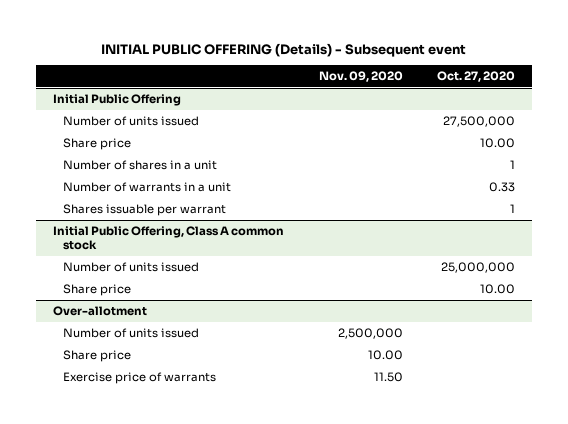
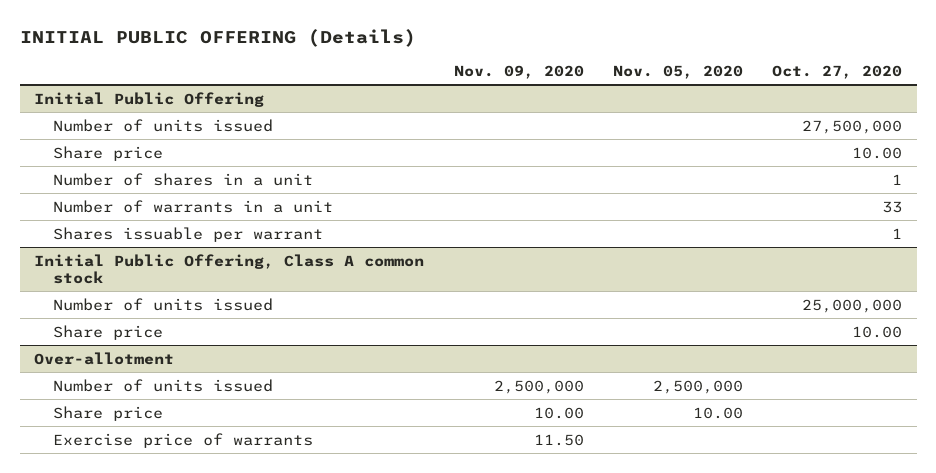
[101,42,467,57] INITIAL PUBLIC OFFERING (Details) - Subsequent event -> [19,28,416,47] INITIAL PUBLIC OFFERING (Details)
none -> [612,64,743,79] Nov. 05, 2020
[488,181,515,192] 0.33 -> [882,200,903,213] 33

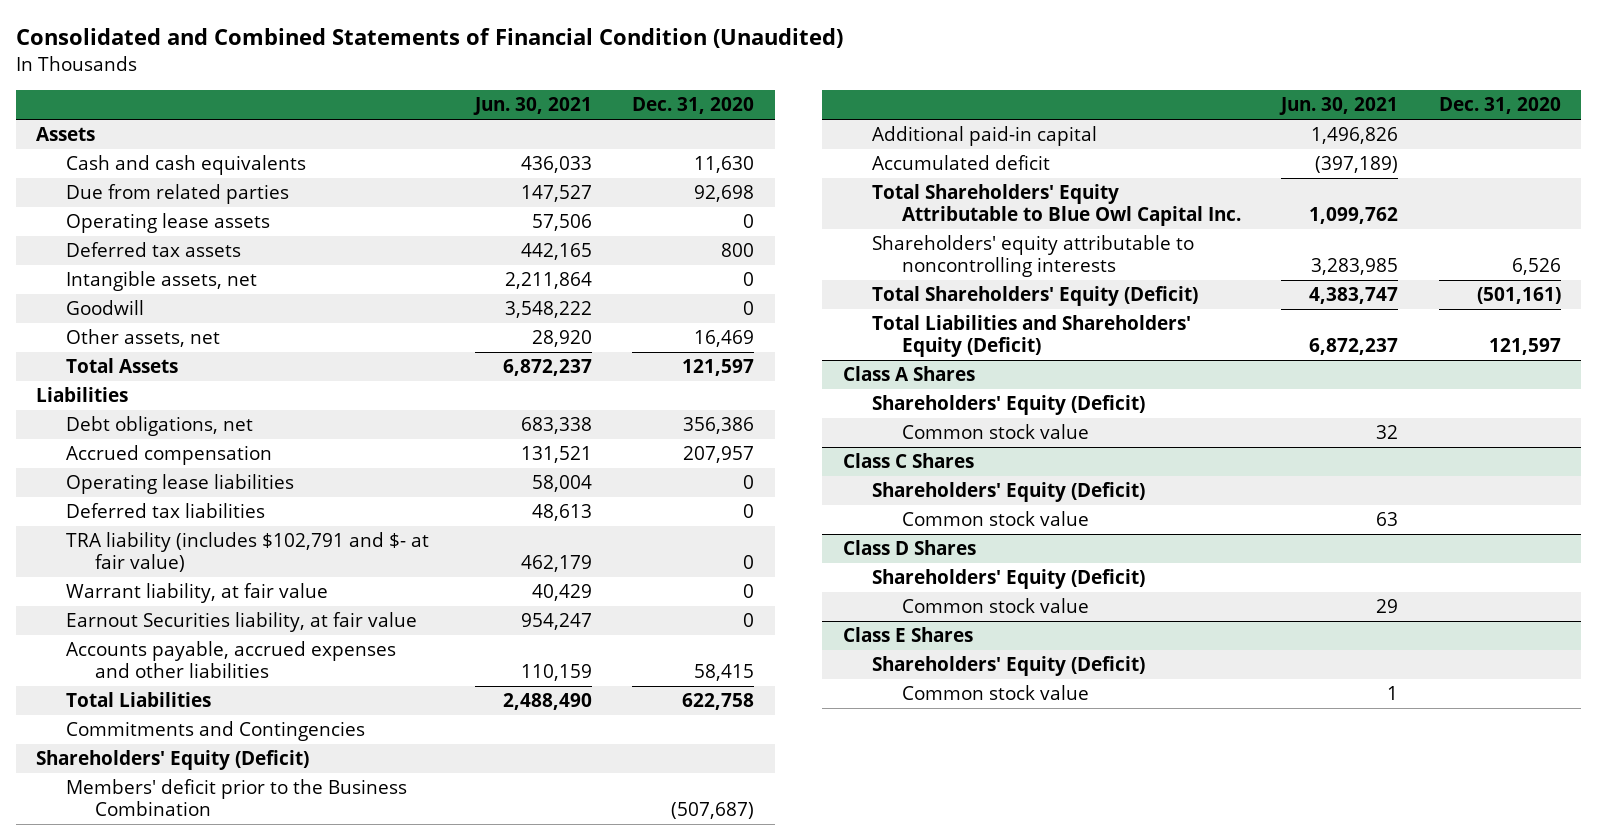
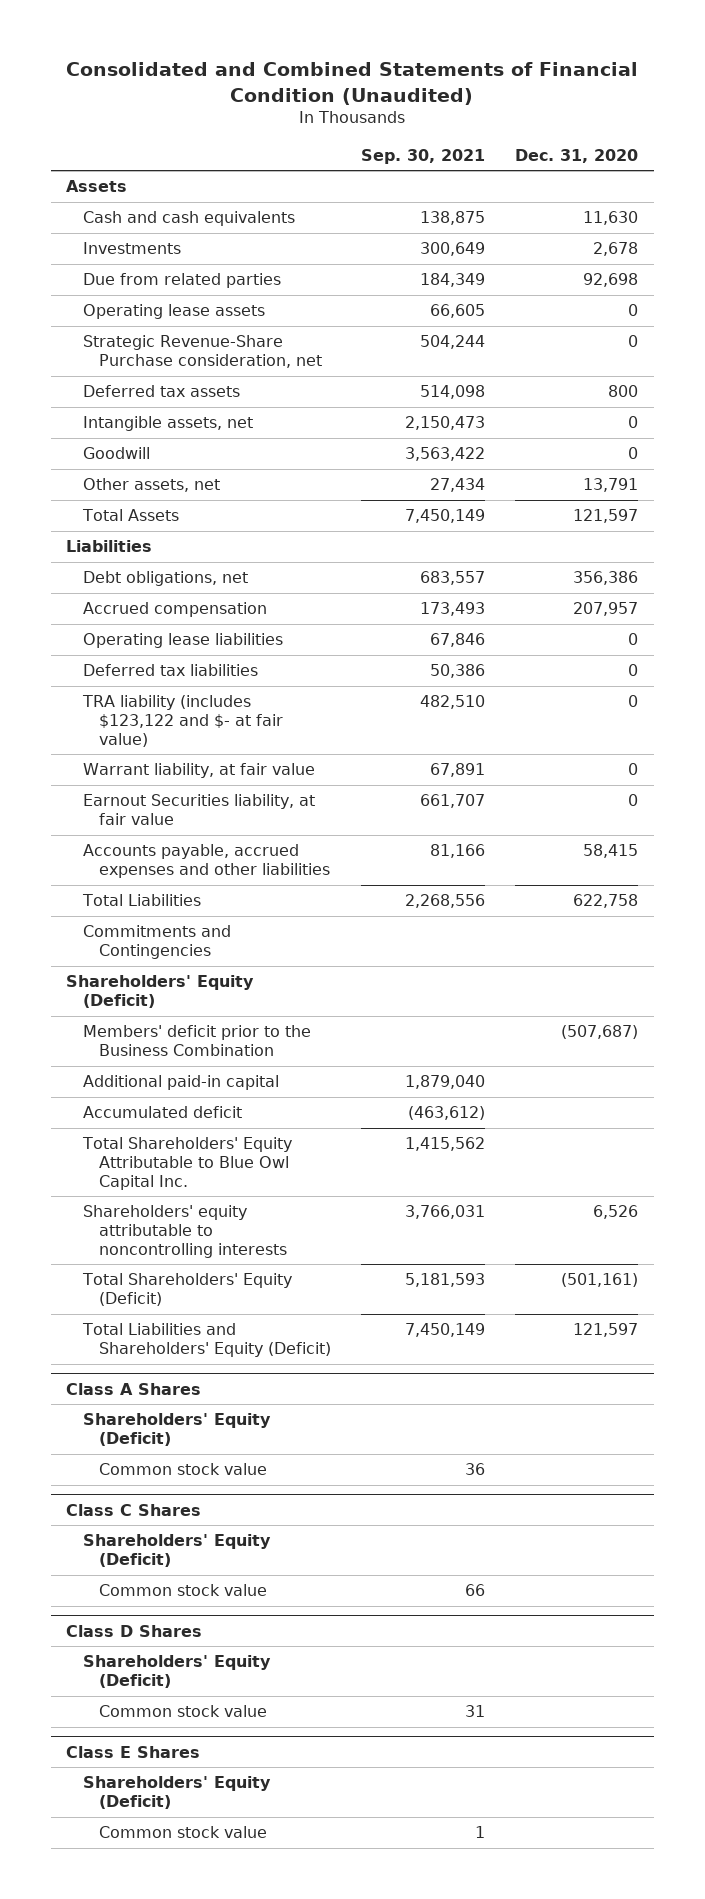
[472,97,592,116] Jun. 30, 2021 -> none
none -> [361,148,486,164] Sep. 30, 2021
none -> [82,242,181,255] Investments
none -> [82,335,323,369] Strategic Revenue-Share Purchase consideration, net
[694,330,755,348] 16,469 -> [583,478,639,493] 13,791
[65,532,429,573] TRA liability (includes $102,791 and $- at fair value) -> [81,695,284,747] TRA liability (includes $123,122 and $- at fair value)

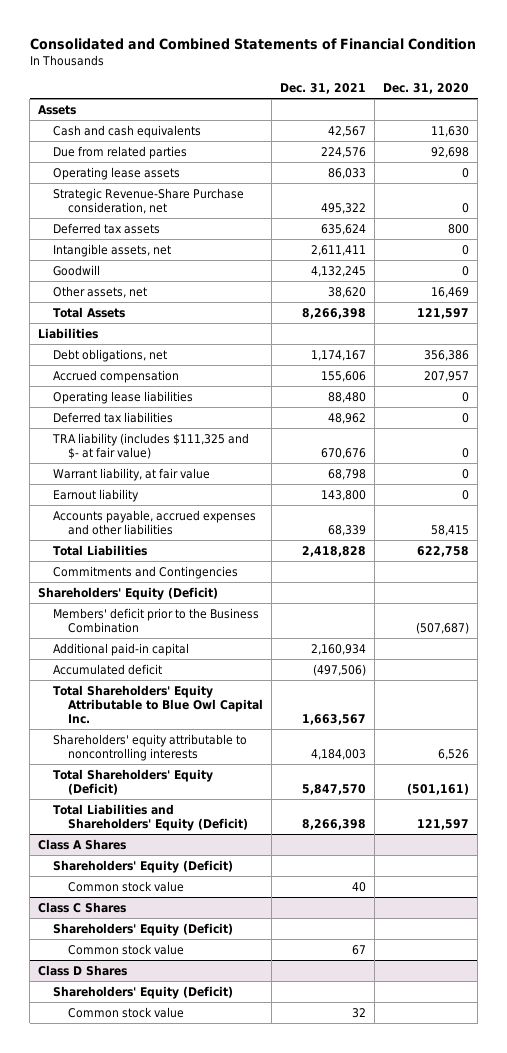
[66,62,639,105] Consolidated and Combined Statements of Financial Condition (Unaudited) -> [29,37,476,50] Consolidated and Combined Statements of Financial Condition
[361,148,486,164] Sep. 30, 2021 -> none
none -> [280,83,367,95] Dec. 31, 2021
[82,242,181,255] Investments -> none
[583,478,639,493] 13,791 -> [431,286,470,298] 16,469
[81,695,284,747] TRA liability (includes $123,122 and $- at fair value) -> [52,432,250,460] TRA liability (includes $111,325 and $- at fair value)
[82,794,315,826] Earnout Securities liability, at fair value -> [53,488,140,502] Earnout liability
[66,1745,201,1758] Class E Shares -> none
[82,1776,271,1810] Shareholders' Equity (Deficit) -> none
[99,1826,268,1839] Common stock value -> none

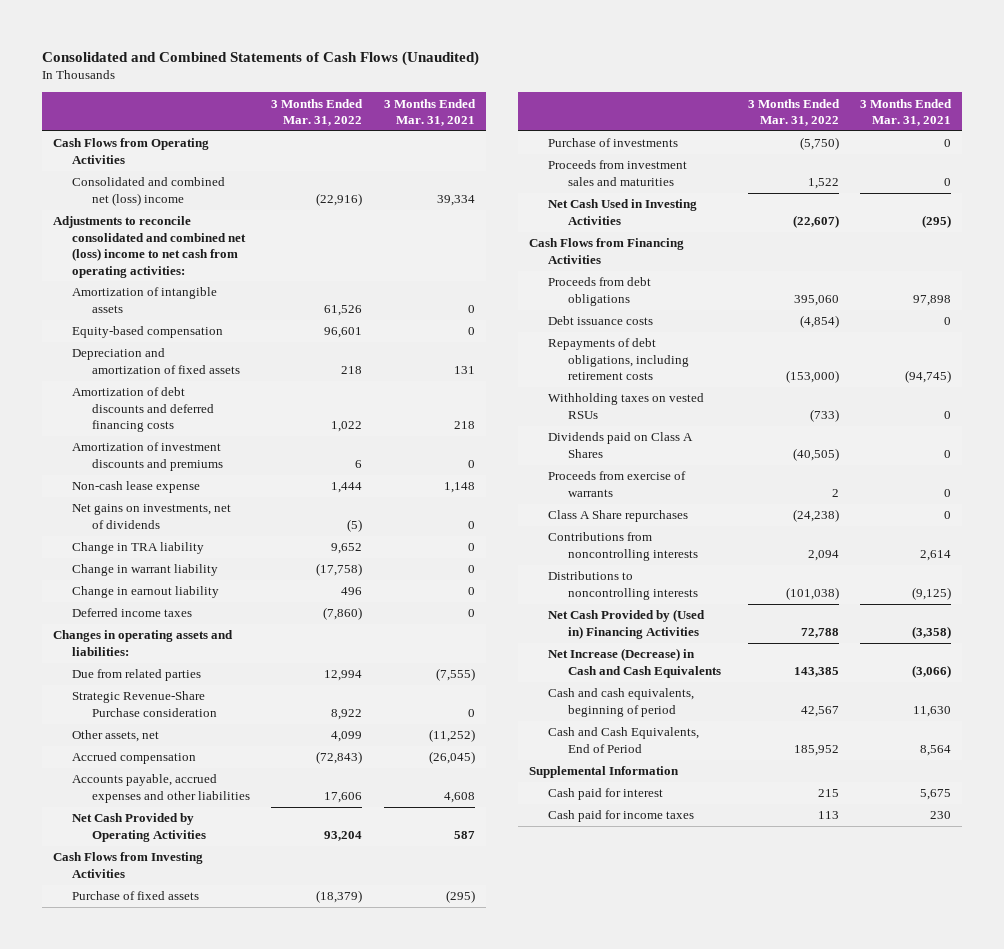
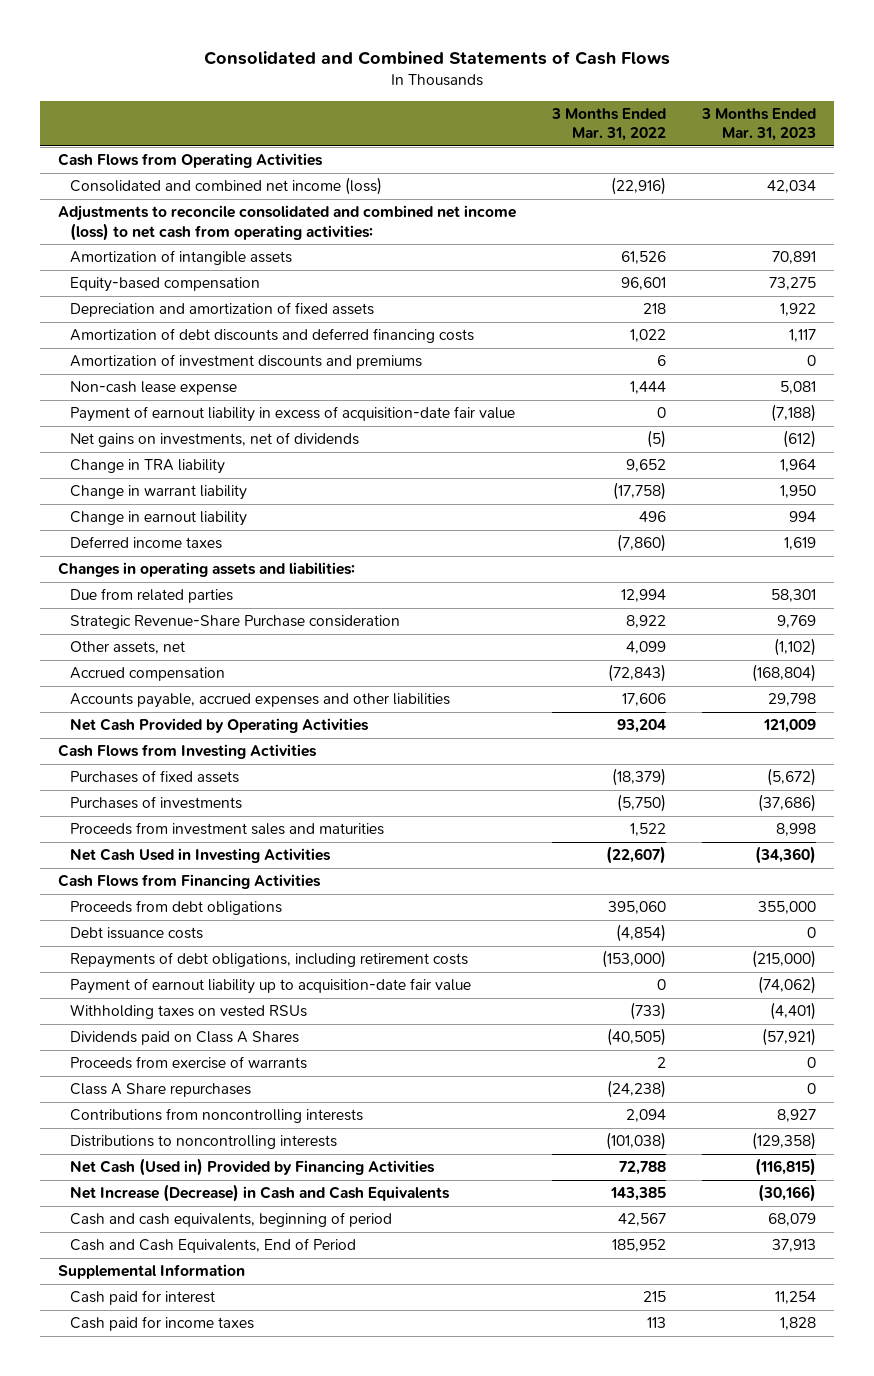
[41,50,479,66] Consolidated and Combined Statements of Cash Flows (Unaudited) -> [203,50,670,65] Consolidated and Combined Statements of Cash Flows
[383,98,476,127] 3 Months Ended Mar. 31, 2021 -> none
none -> [701,107,817,142] 3 Months Ended Mar. 31, 2023
[72,177,226,206] Consolidated and combined net (loss) income -> [70,177,383,196] Consolidated and combined net income (loss)
[52,216,247,278] Adjustments to reconcile consolidated and combined net (loss) income to net cash from operating activities: -> [57,205,516,241] Adjustments to reconcile consolidated and combined net income (loss) to net cash from operating activities:
none -> [70,406,516,423] Payment of earnout liability in excess of acquisition-date fair value
[72,891,200,901] Purchase of fixed assets -> [70,770,240,784] Purchases of fixed assets
[548,138,679,148] Purchase of investments -> [70,796,243,810] Purchases of investments
none -> [70,978,472,995] Payment of earnout liability up to acquisition-date fair value
[548,609,706,639] Net Cash Provided by (Used in) Financing Activities -> [70,1158,436,1177] Net Cash (Used in) Provided by Financing Activities

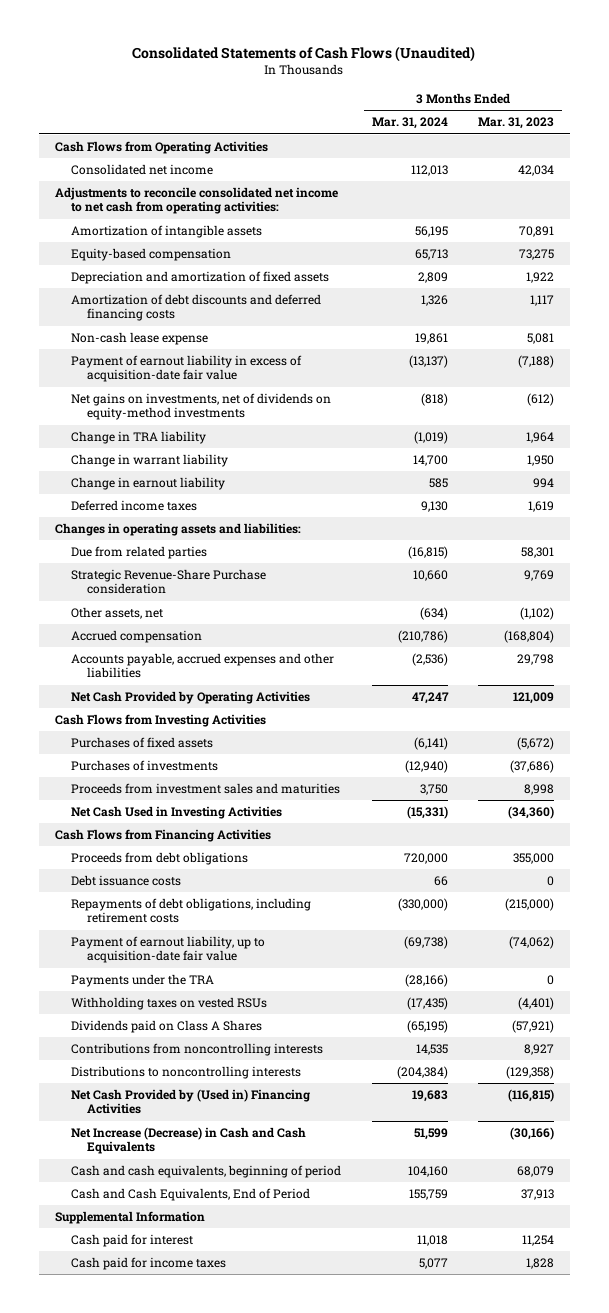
[203,50,670,65] Consolidated and Combined Statements of Cash Flows -> [132,46,476,63] Consolidated Statements of Cash Flows (Unaudited)
[550,107,666,142] 3 Months Ended Mar. 31, 2022 -> none
none -> [371,117,448,130] Mar. 31, 2024
[70,177,383,196] Consolidated and combined net income (loss) -> [70,164,213,176] Consolidated net income
[57,205,516,241] Adjustments to reconcile consolidated and combined net income (loss) to net cash from operating activities: -> [54,187,338,215] Adjustments to reconcile consolidated net income to net cash from operating activities:
[70,354,423,370] Amortization of investment discounts and premiums -> none
[70,432,360,448] Net gains on investments, net of dividends -> [70,393,331,421] Net gains on investments, net of dividends on equity-method investments
[70,978,472,995] Payment of earnout liability up to acquisition-date fair value -> [70,936,265,964] Payment of earnout liability, up to acquisition-date fair value
none -> [70,974,214,988] Payments under the TRA
[70,1056,308,1070] Proceeds from exercise of warrants -> none
[70,1083,252,1098] Class A Share repurchases -> none
[70,1158,436,1177] Net Cash (Used in) Provided by Financing Activities -> [70,1089,310,1115] Net Cash Provided by (Used in) Financing Activities

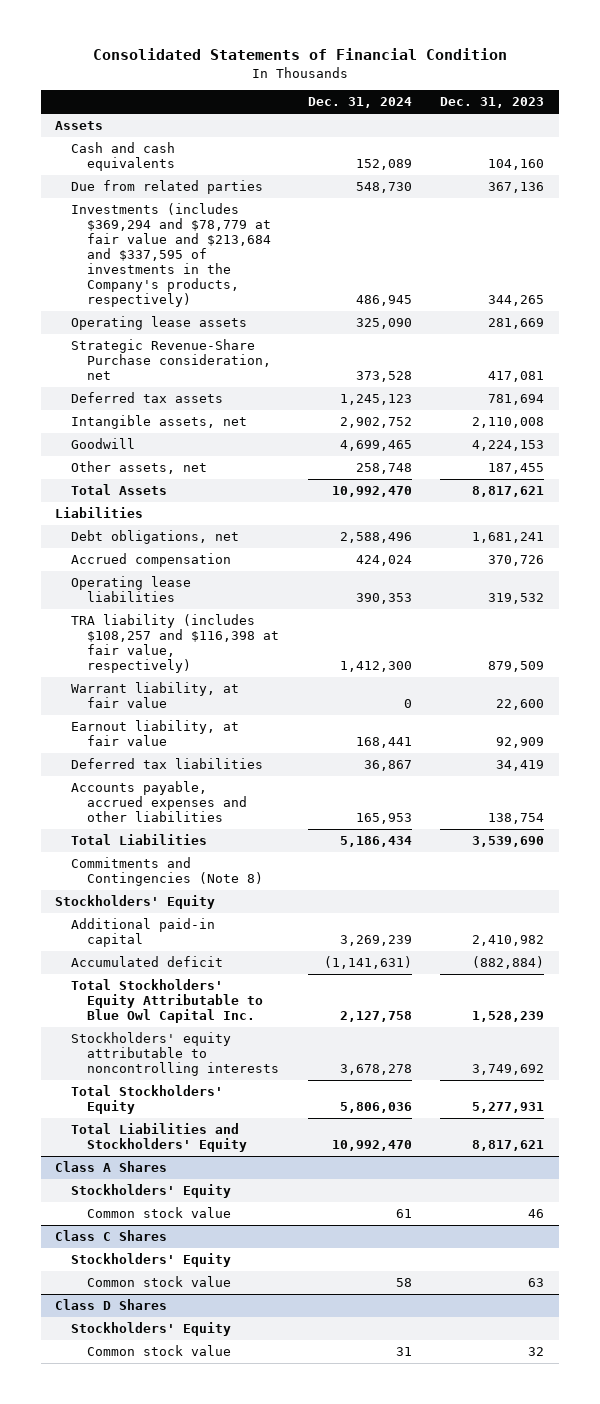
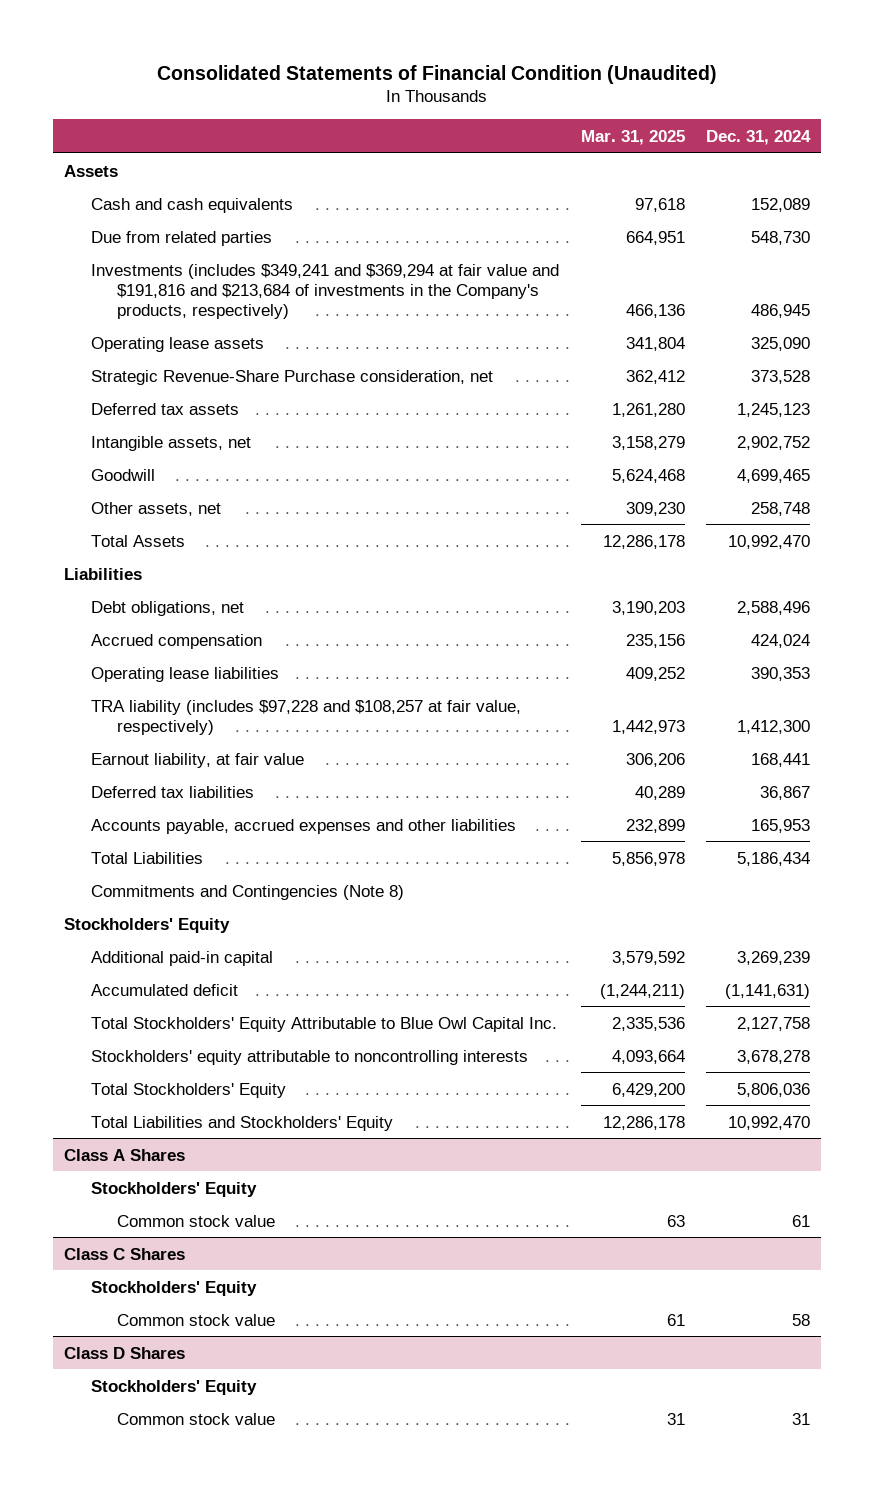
[92,48,507,61] Consolidated Statements of Financial Condition -> [157,64,718,84] Consolidated Statements of Financial Condition (Unaudited)
[440,97,545,109] Dec. 31, 2023 -> none
none -> [580,129,685,145] Mar. 31, 2025
[70,203,271,307] Investments (includes $369,294 and $78,779 at fair value and $213,684 and $337,595 of investments in the Company's products, respectively) -> [90,263,559,319] Investments (includes $349,241 and $369,294 at fair value and $191,816 and $213,684 of investments in the Company's products, respectively)
[70,682,239,709] Warrant liability, at fair value -> none
[70,614,279,674] TRA liability (includes $108,257 and $116,398 at fair value, respectively) -> [90,699,521,735] TRA liability (includes $97,228 and $108,257 at fair value, respectively)

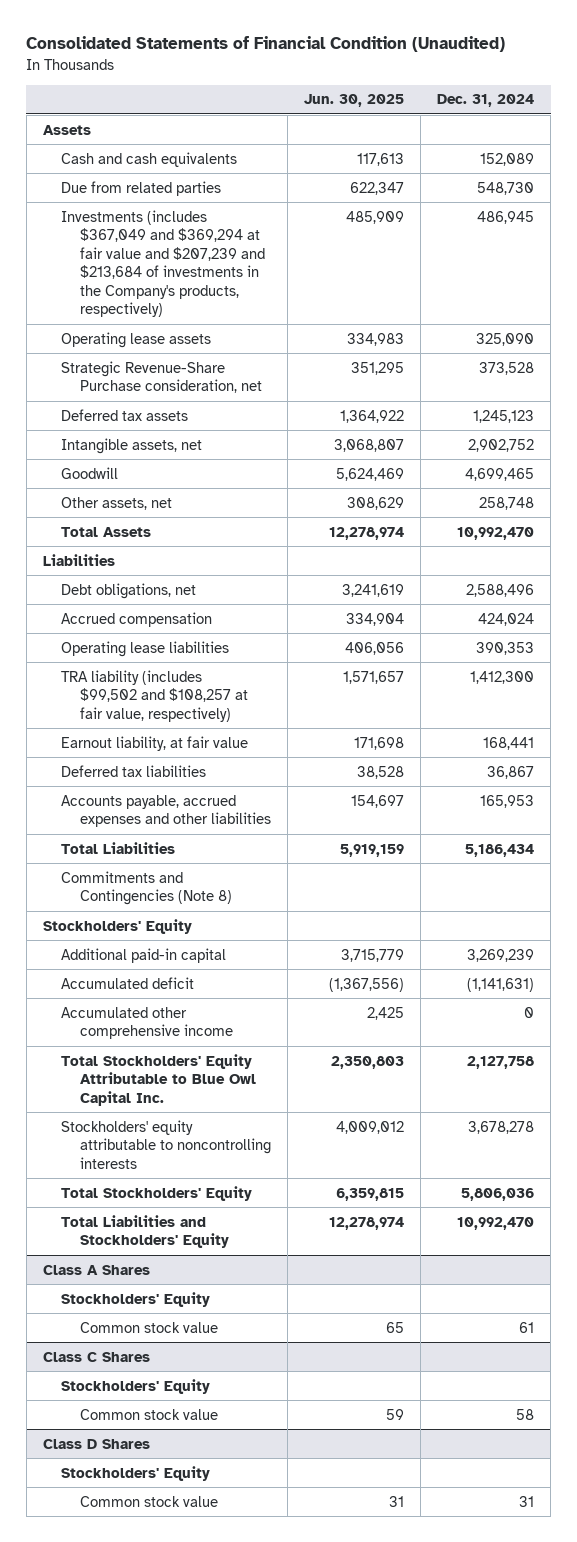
[580,129,685,145] Mar. 31, 2025 -> none
none -> [303,94,404,108] Jun. 30, 2025
[90,263,559,319] Investments (includes $349,241 and $369,294 at fair value and $191,816 and $213,684 of investments in the Company's products, respectively) -> [61,209,265,318] Investments (includes $367,049 and $369,294 at fair value and $207,239 and $213,684 of investments in the Company's products, respectively)
[90,699,521,735] TRA liability (includes $97,228 and $108,257 at fair value, respectively) -> [61,669,248,722] TRA liability (includes $99,502 and $108,257 at fair value, respectively)
none -> [61,1006,233,1040] Accumulated other comprehensive income

